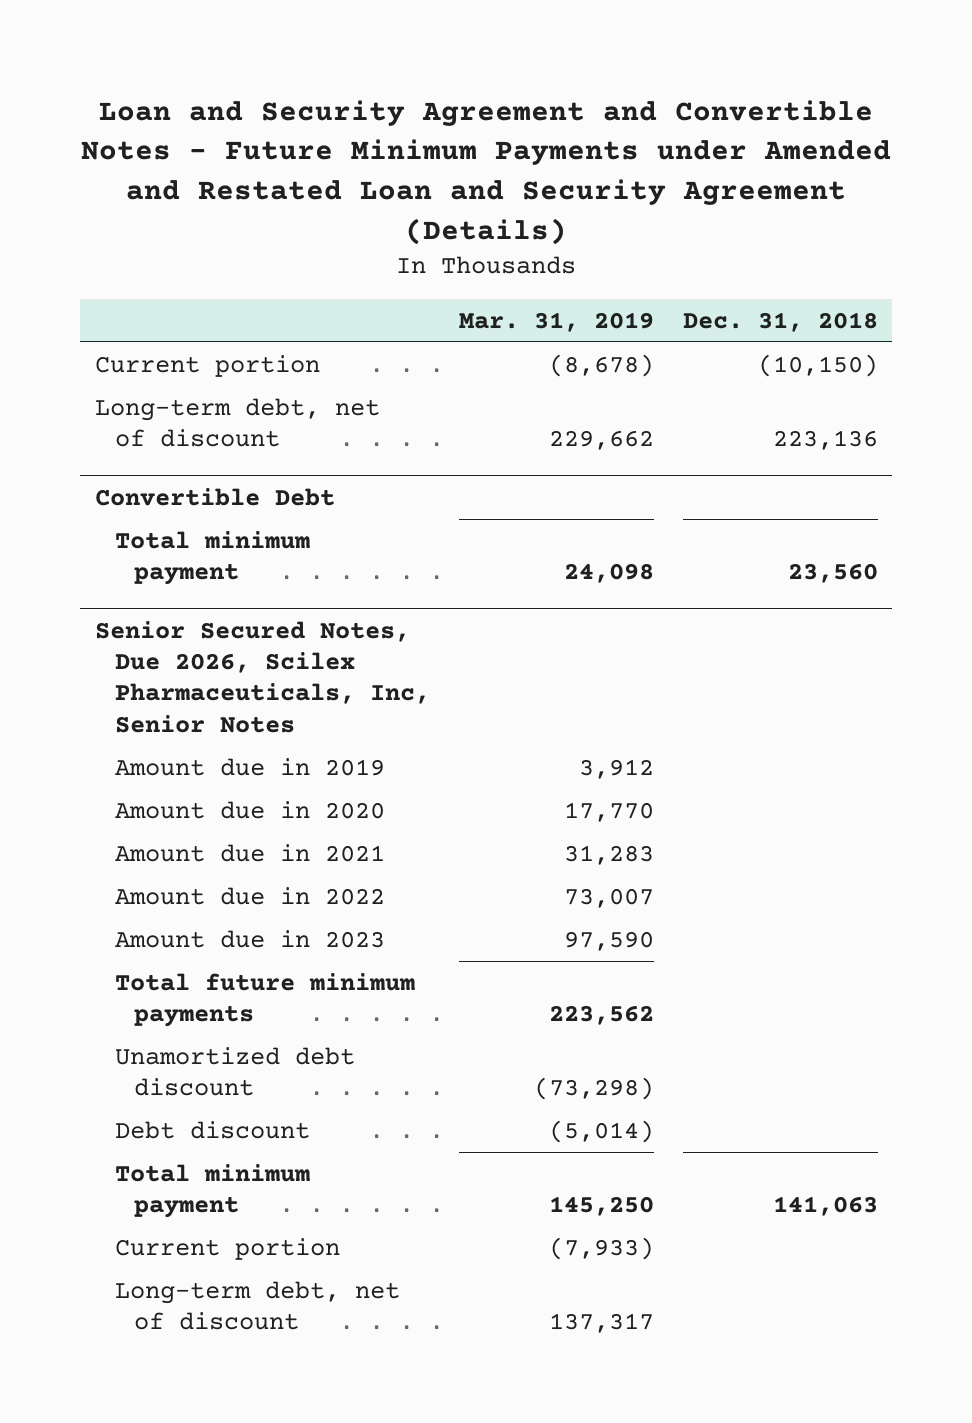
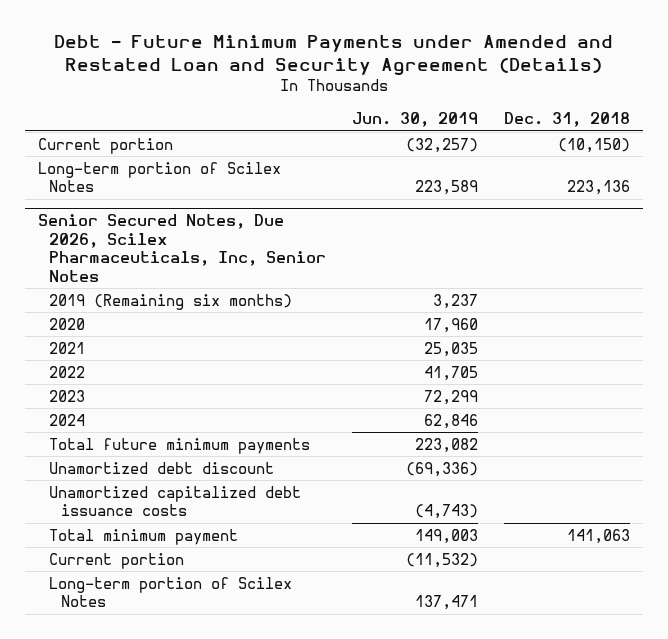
[81,99,892,245] Loan and Security Agreement and Convertible Notes - Future Minimum Payments under Amended and Restated Loan and Security Agreement (Details) -> [53,35,613,77] Debt - Future Minimum Payments under Amended and Restated Loan and Security Agreement (Details)
[458,311,654,332] Mar. 31, 2019 -> none
none -> [352,112,479,128] Jun. 30, 2019
[94,487,335,506] Convertible Debt -> none
[114,530,310,586] Total minimum payment -> none
[94,397,380,448] Long-term debt, net of discount -> [37,161,281,193] Long-term portion of Scilex Notes
[114,757,385,776] Amount due in 2019 -> [49,293,293,310] 2019 (Remaining six months)
[114,800,385,819] Amount due in 2020 -> [49,317,86,330] 2020
[114,843,385,862] Amount due in 2021 -> [49,341,86,354] 2021
[114,886,385,905] Amount due in 2022 -> [49,365,86,378] 2022
[114,929,385,948] Amount due in 2023 -> [49,389,86,402] 2023
none -> [49,413,86,426] 2024
[114,1120,310,1139] Debt discount -> [49,485,302,517] Unamortized capitalized debt issuance costs
[114,1280,400,1331] Long-term debt, net of discount -> [49,576,293,608] Long-term portion of Scilex Notes

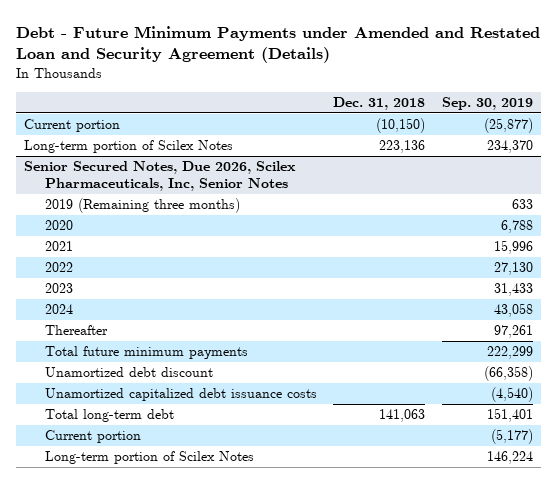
[352,112,479,128] Jun. 30, 2019 -> none
none -> [441,97,533,111] Sep. 30, 2019
[49,293,293,310] 2019 (Remaining six months) -> [44,198,240,214] 2019 (Remaining three months)
none -> [44,325,108,336] Thereafter
[49,528,239,545] Total minimum payment -> [44,409,174,423] Total long-term debt

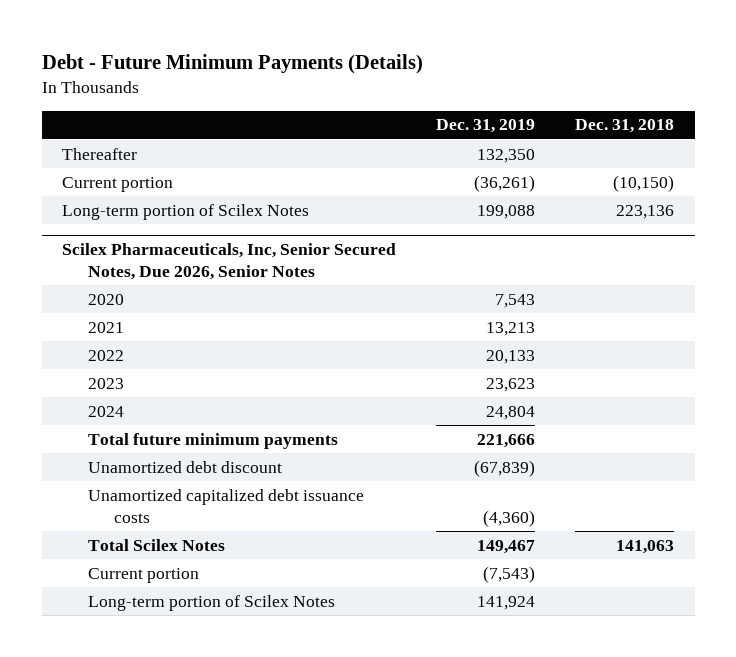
[16,25,541,64] Debt - Future Minimum Payments under Amended and Restated Loan and Security Agreement (Details) -> [41,54,423,75] Debt - Future Minimum Payments (Details)
[441,97,533,111] Sep. 30, 2019 -> none
none -> [436,119,536,134] Dec. 31, 2019
none -> [61,147,137,160] Thereafter
[44,198,240,214] 2019 (Remaining three months) -> none
[24,161,297,192] Senior Secured Notes, Due 2026, Scilex Pharmaceuticals, Inc, Senior Notes -> [61,242,396,280] Scilex Pharmaceuticals, Inc, Senior Secured Notes, Due 2026, Senior Notes
[44,325,108,336] Thereafter -> none
[44,409,174,423] Total long-term debt -> [87,538,225,551] Total Scilex Notes

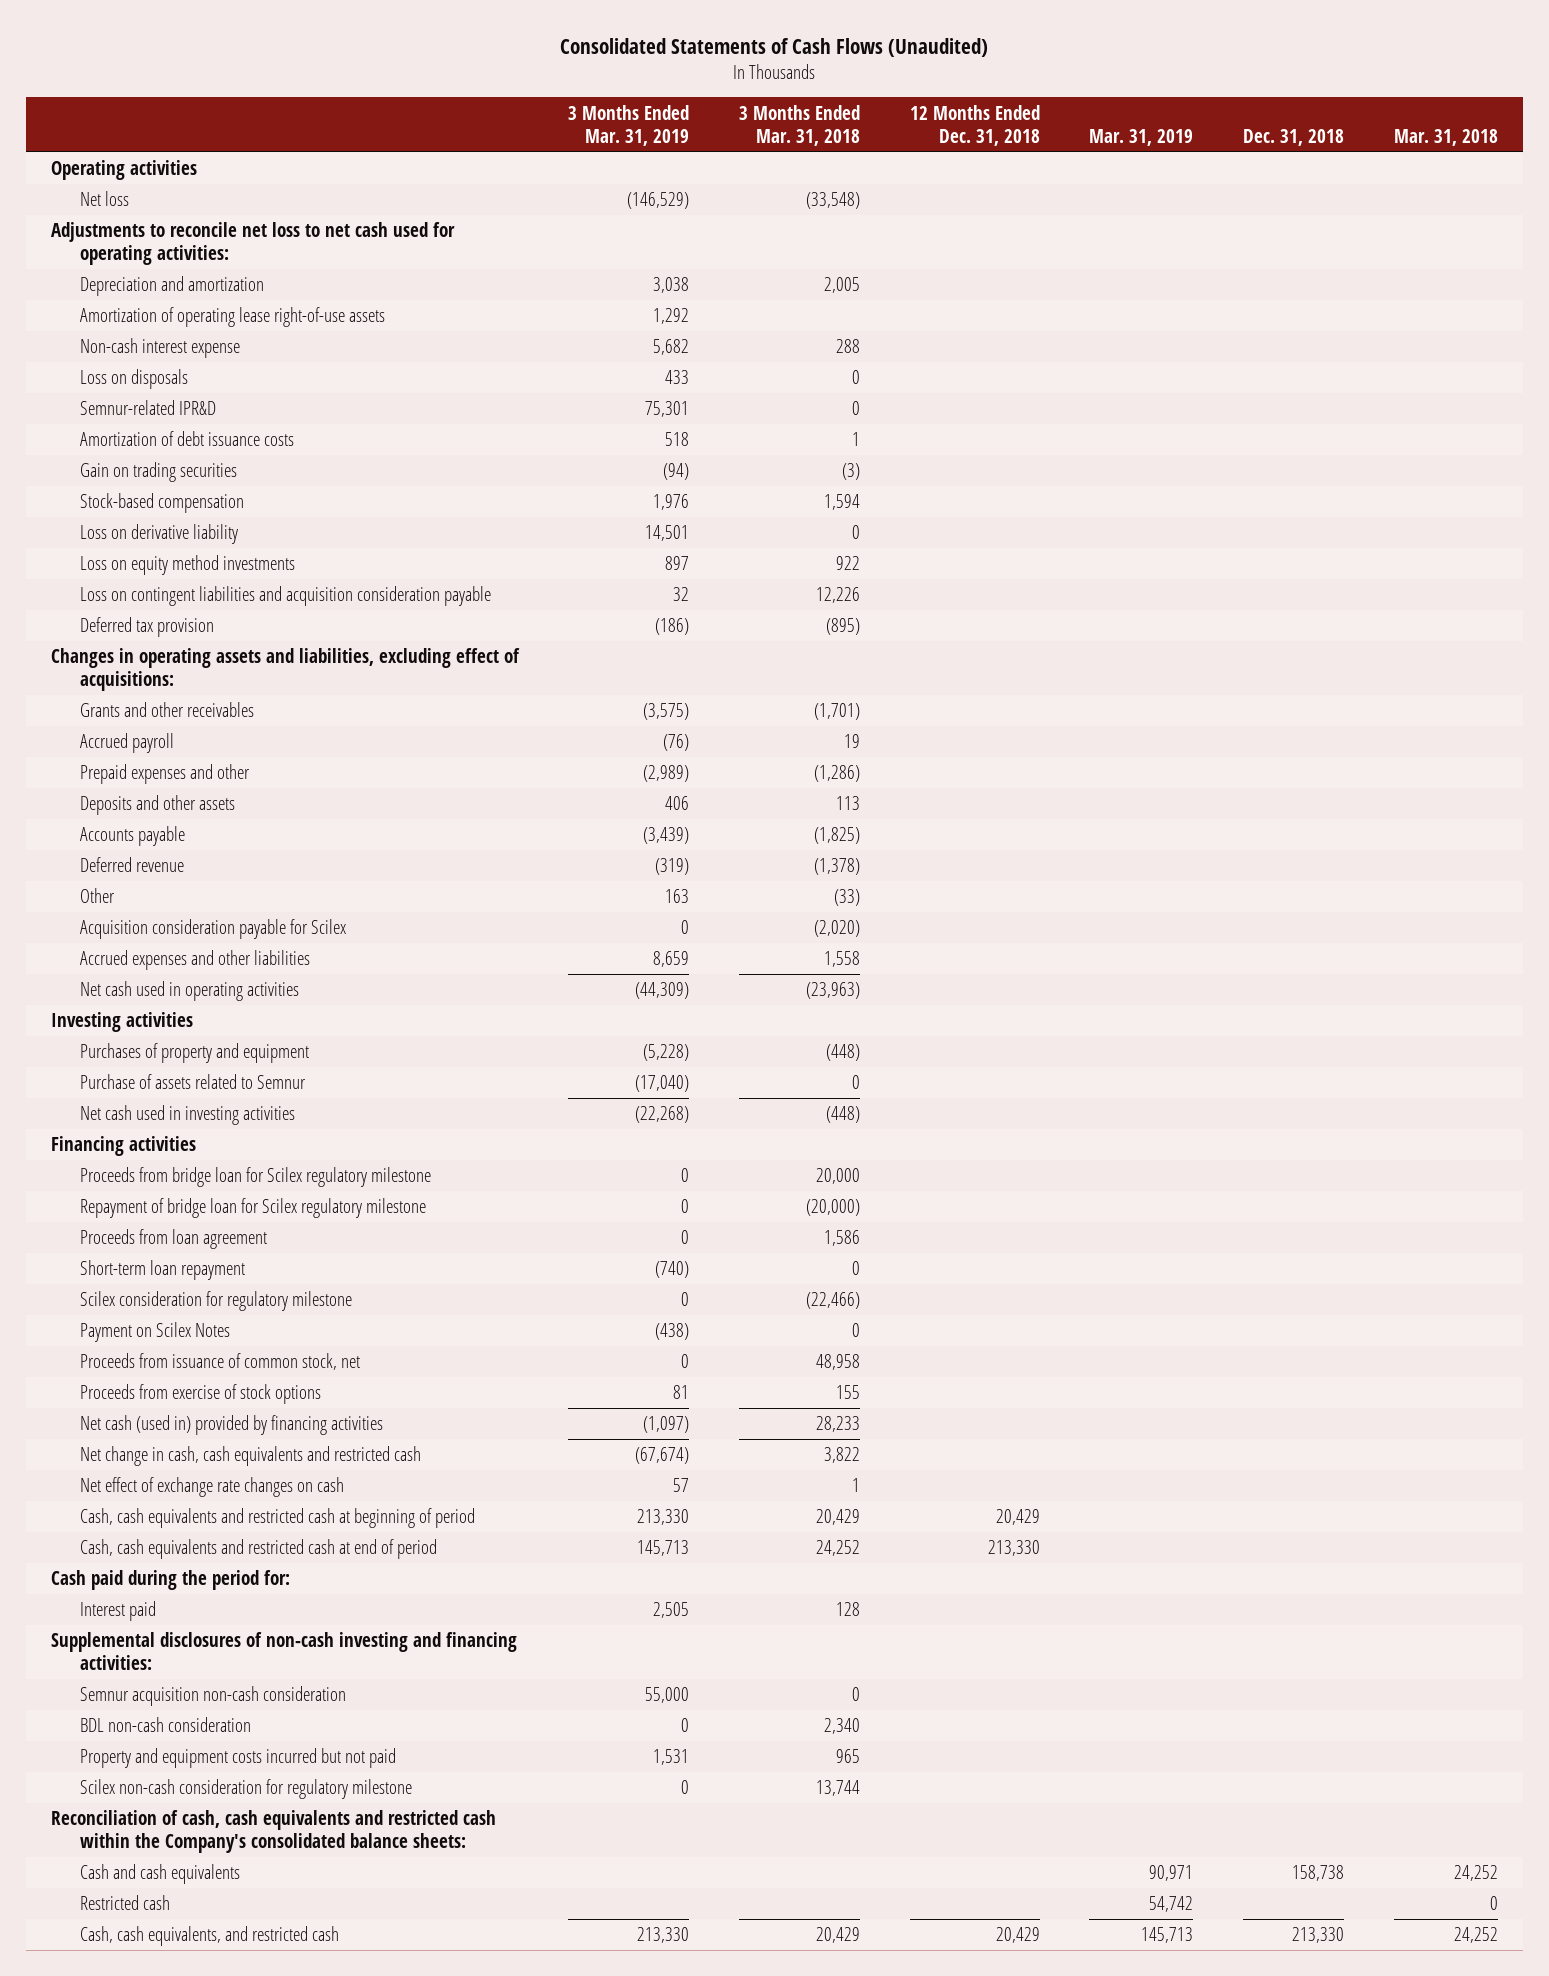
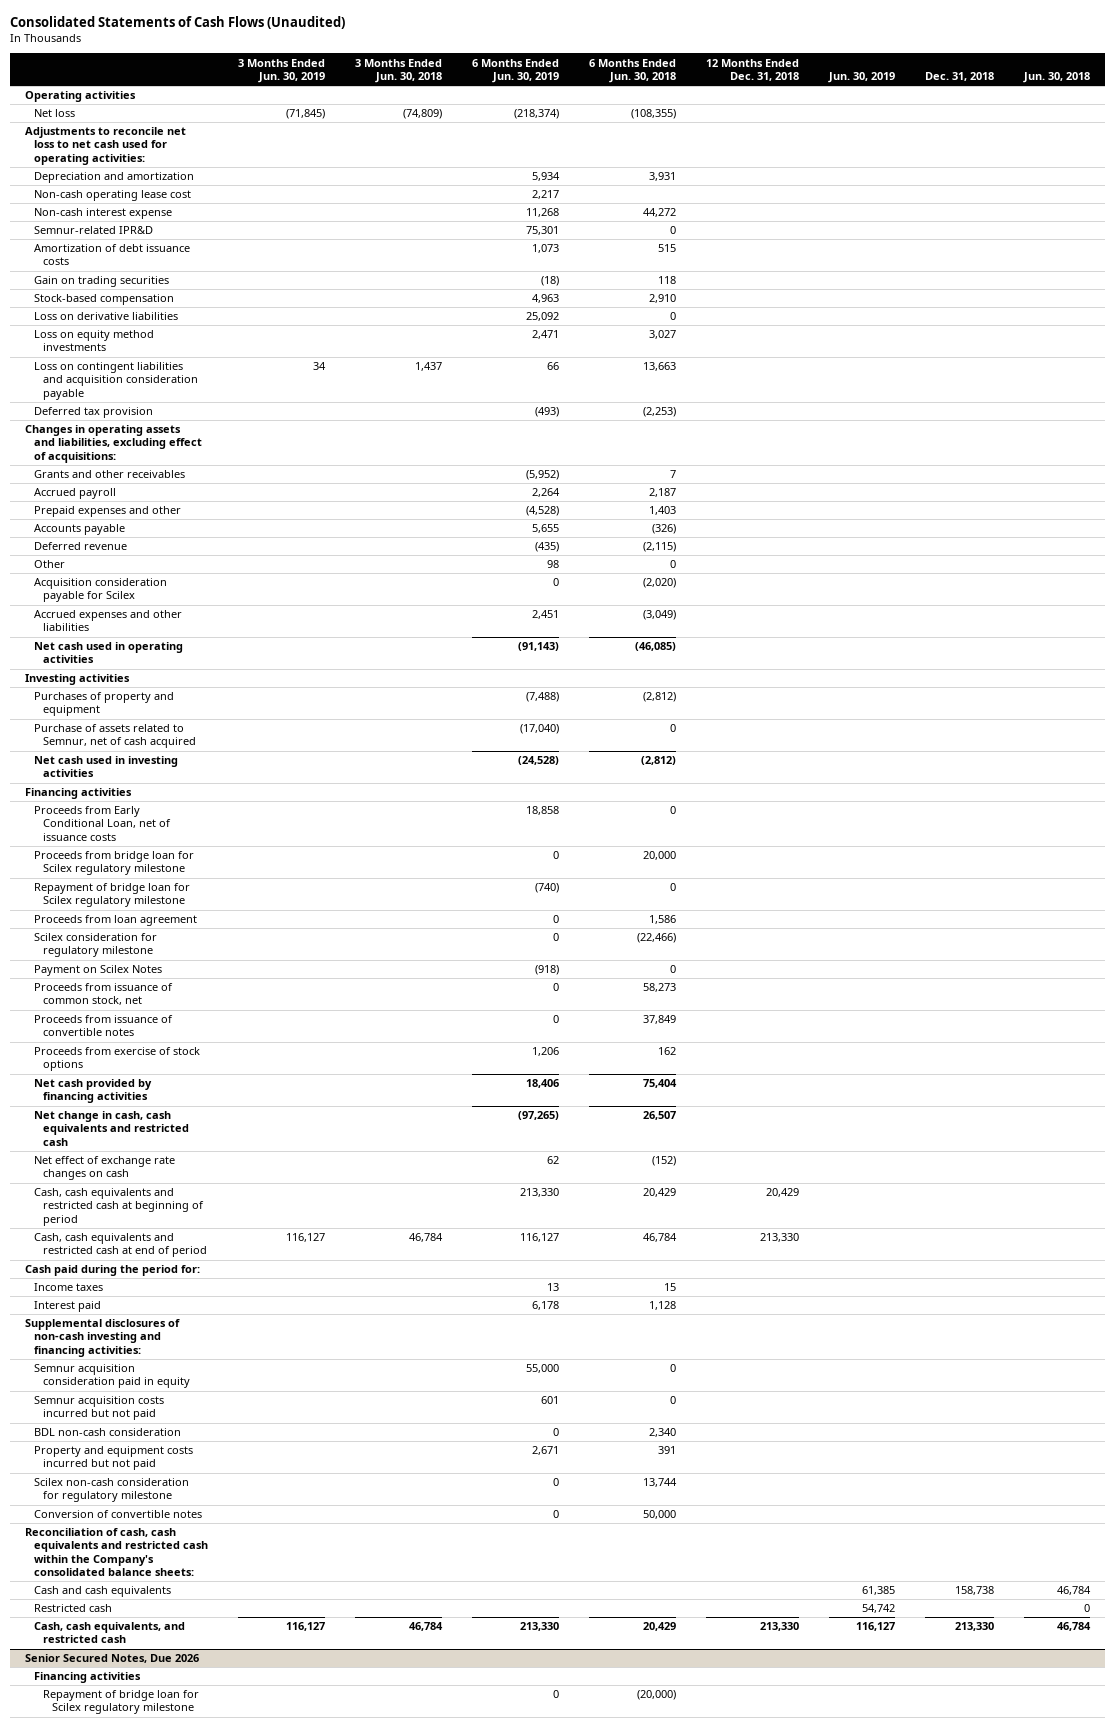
[568,104,690,146] 3 Months Ended Mar. 31, 2019 -> none
[739,104,861,146] 3 Months Ended Mar. 31, 2018 -> none
[1089,128,1194,146] Mar. 31, 2019 -> none
[1393,128,1498,146] Mar. 31, 2018 -> none
none -> [237,58,325,83] 3 Months Ended Jun. 30, 2019
none -> [354,58,442,83] 3 Months Ended Jun. 30, 2018
none -> [471,58,559,83] 6 Months Ended Jun. 30, 2019
none -> [588,58,676,83] 6 Months Ended Jun. 30, 2018
none -> [827,71,895,83] Jun. 30, 2019
none -> [1022,71,1090,83] Jun. 30, 2018
[79,307,385,328] Amortization of operating lease right-of-use assets -> [33,190,191,202] Non-cash operating lease cost
[79,369,188,390] Loss on disposals -> none
[79,524,238,545] Loss on derivative liability -> [33,312,178,321] Loss on derivative liabilities
[79,795,235,816] Deposits and other assets -> none
[79,1074,306,1090] Purchase of assets related to Semnur -> [33,724,197,749] Purchase of assets related to Semnur, net of cash acquired
none -> [33,806,172,841] Proceeds from Early Conditional Loan, net of issuance costs
[79,1260,245,1281] Short-term loan repayment -> none
none -> [33,1015,173,1037] Proceeds from issuance of convertible notes
[79,1415,383,1436] Net cash (used in) provided by financing activities -> [33,1079,152,1104] Net cash provided by financing activities
none -> [33,1283,103,1292] Income taxes
[79,1686,346,1707] Semnur acquisition non-cash consideration -> none
none -> [33,1364,191,1389] Semnur acquisition consideration paid in equity
none -> [33,1396,164,1421] Semnur acquisition costs incurred but not paid
none -> [33,1510,202,1519] Conversion of convertible notes
[995,1927,1040,1944] 20,429 -> [759,1622,799,1632] 213,330
none -> [24,1654,199,1664] Senior Secured Notes, Due 2026
none -> [33,1672,141,1684] Financing activities
none -> [43,1690,200,1715] Repayment of bridge loan for Scilex regulatory milestone

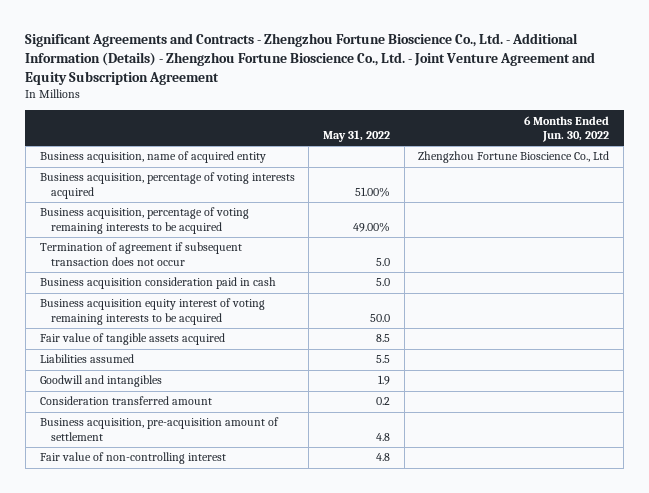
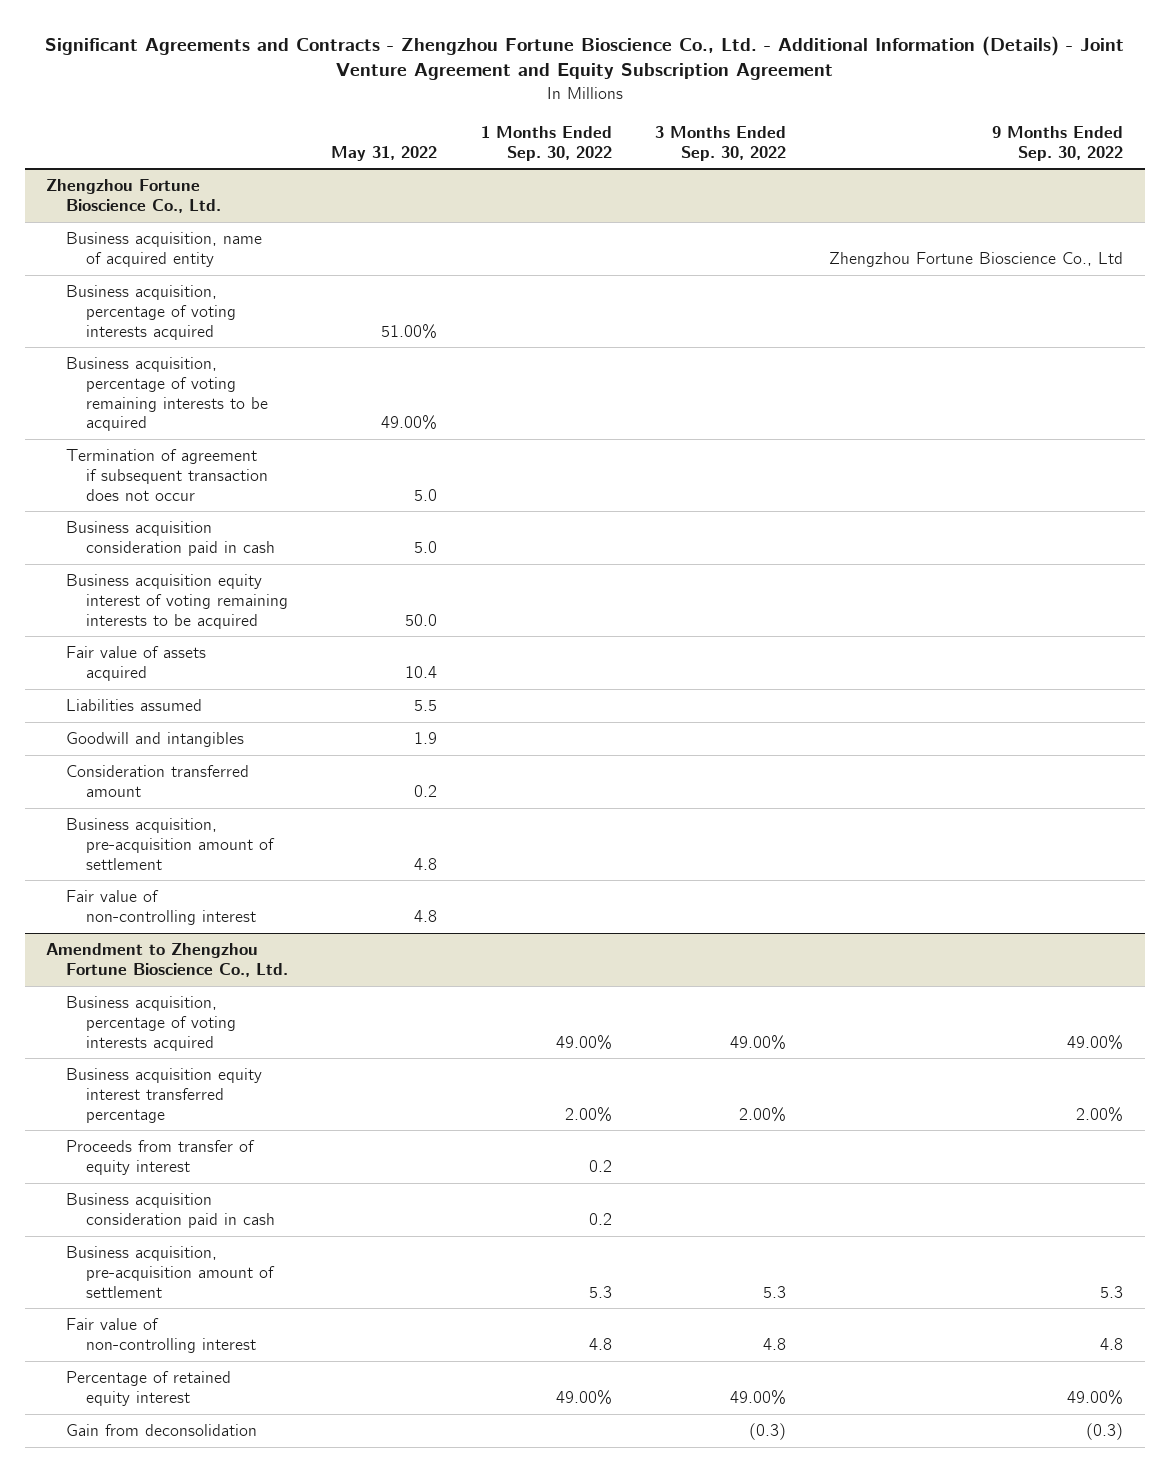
[25,33,596,85] Significant Agreements and Contracts - Zhengzhou Fortune Bioscience Co., Ltd. - Additional Information (Details) - Zhengzhou Fortune Bioscience Co., Ltd. - Joint Venture Agreement and Equity Subscription Agreement -> [44,35,1124,81] Significant Agreements and Contracts - Zhengzhou Fortune Bioscience Co., Ltd. - Additional Information (Details) - Joint Venture Agreement and Equity Subscription Agreement
[524,115,610,143] 6 Months Ended Jun. 30, 2022 -> none
none -> [480,125,612,161] 1 Months Ended Sep. 30, 2022
none -> [654,125,786,161] 3 Months Ended Sep. 30, 2022
none -> [992,125,1124,161] 9 Months Ended Sep. 30, 2022
none -> [46,179,222,213] Zhengzhou Fortune Bioscience Co., Ltd.
[39,333,225,346] Fair value of tangible assets acquired -> [66,646,207,681] Fair value of assets acquired
[375,334,390,343] 8.5 -> [405,665,438,678] 10.4
none -> [46,943,289,977] Amendment to Zhengzhou Fortune Bioscience Co., Ltd.
none -> [66,996,236,1051] Business acquisition, percentage of voting interests acquired
none -> [66,1068,263,1123] Business acquisition equity interest transferred percentage
none -> [66,1140,256,1175] Proceeds from transfer of equity interest
none -> [66,1193,275,1228] Business acquisition consideration paid in cash
none -> [66,1246,275,1298] Business acquisition, pre-acquisition amount of settlement
none -> [66,1318,256,1353] Fair value of non-controlling interest
none -> [66,1371,232,1406] Percentage of retained equity interest
none -> [66,1424,258,1437] Gain from deconsolidation

